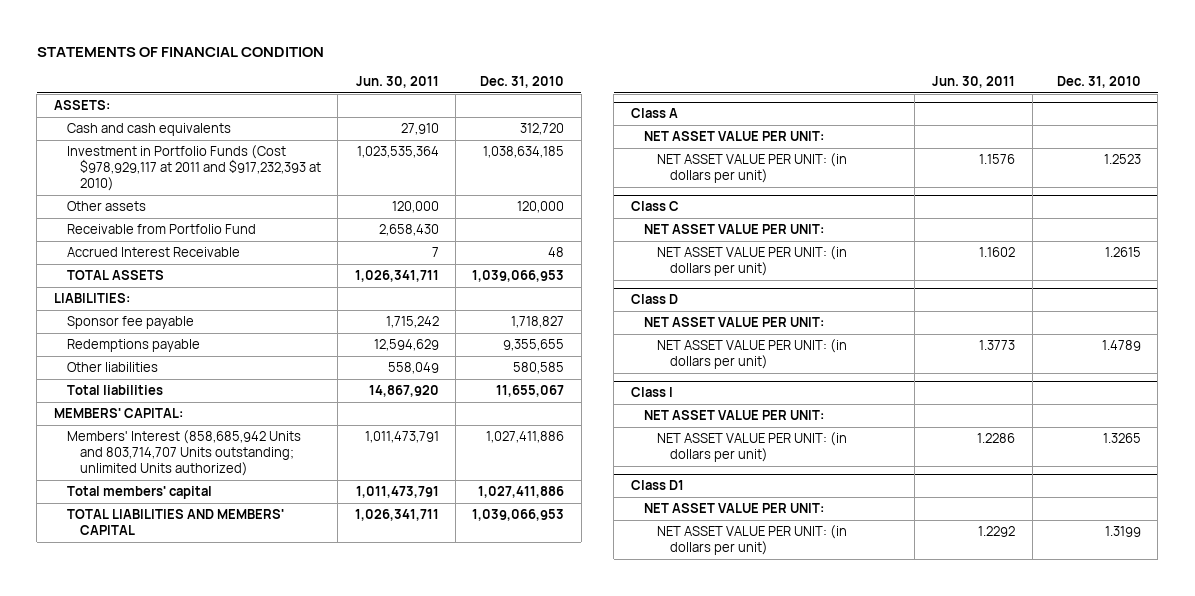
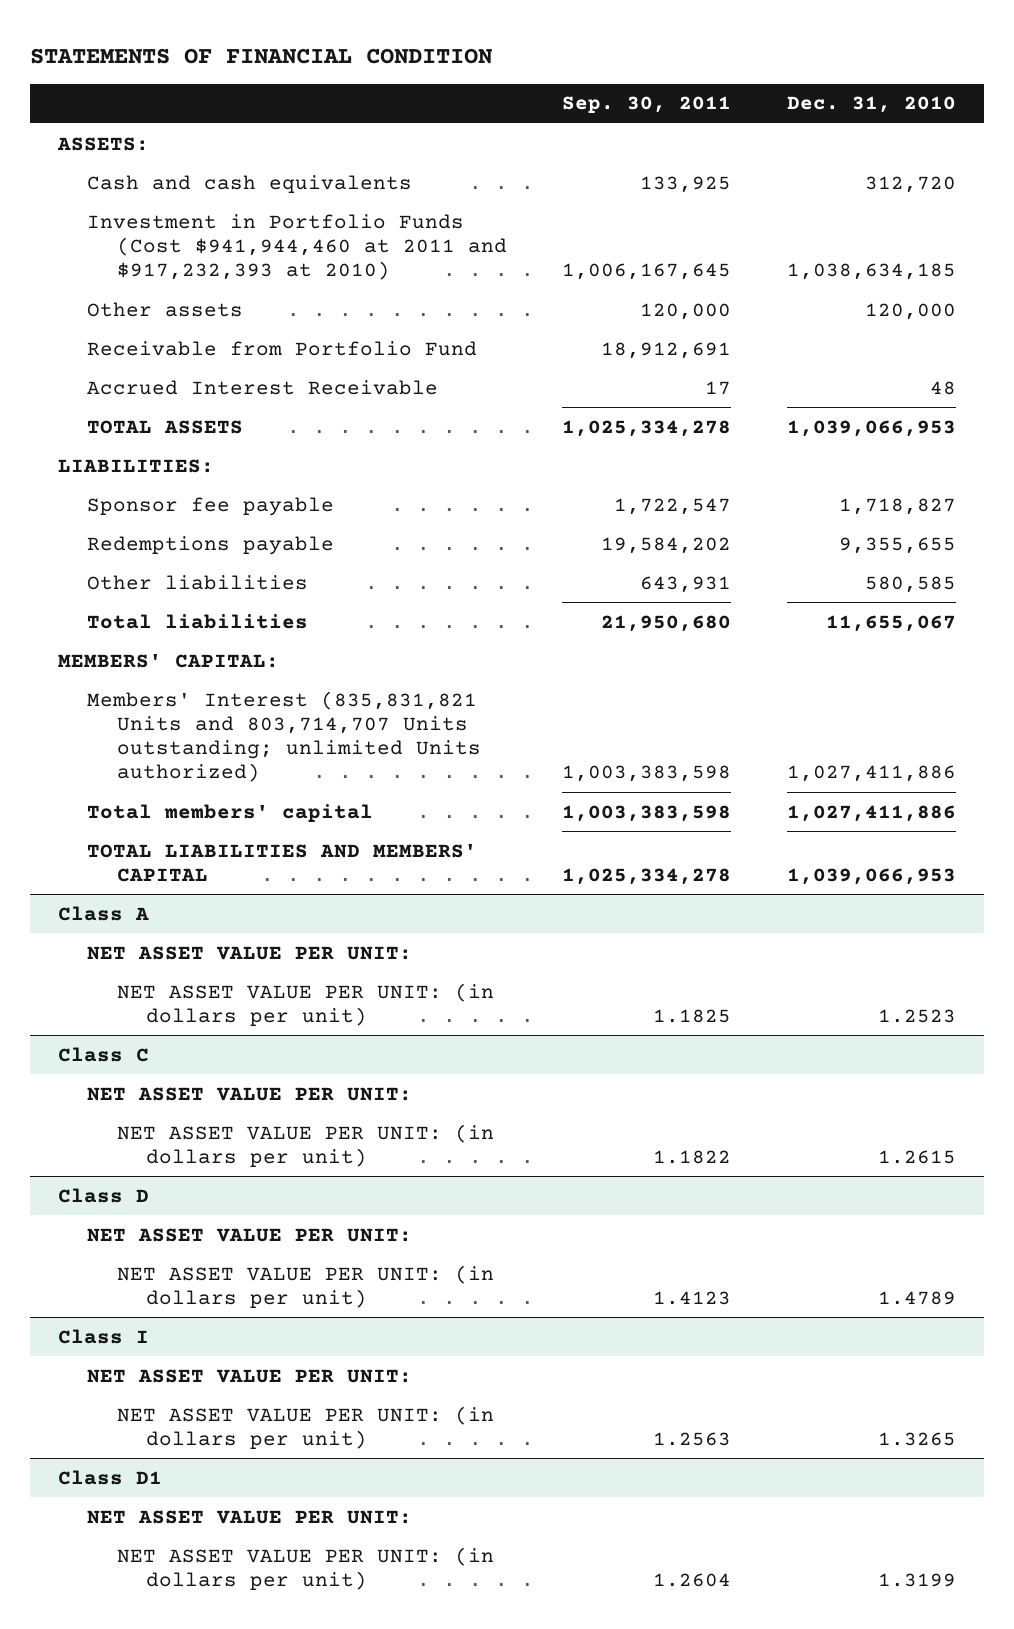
[355,76,439,89] Jun. 30, 2011 -> none
none -> [562,96,732,114] Sep. 30, 2011
[66,145,322,192] Investment in Portfolio Funds (Cost $978,929,117 at 2011 and $917,232,393 at 2010) -> [87,213,507,281] Investment in Portfolio Funds (Cost $941,944,460 at 2011 and $917,232,393 at 2010)
[66,430,301,477] Members' Interest (858,685,942 Units and 803,714,707 Units outstanding; unlimited Units authorized) -> [87,690,481,783] Members' Interest (835,831,821 Units and 803,714,707 Units outstanding; unlimited Units authorized)

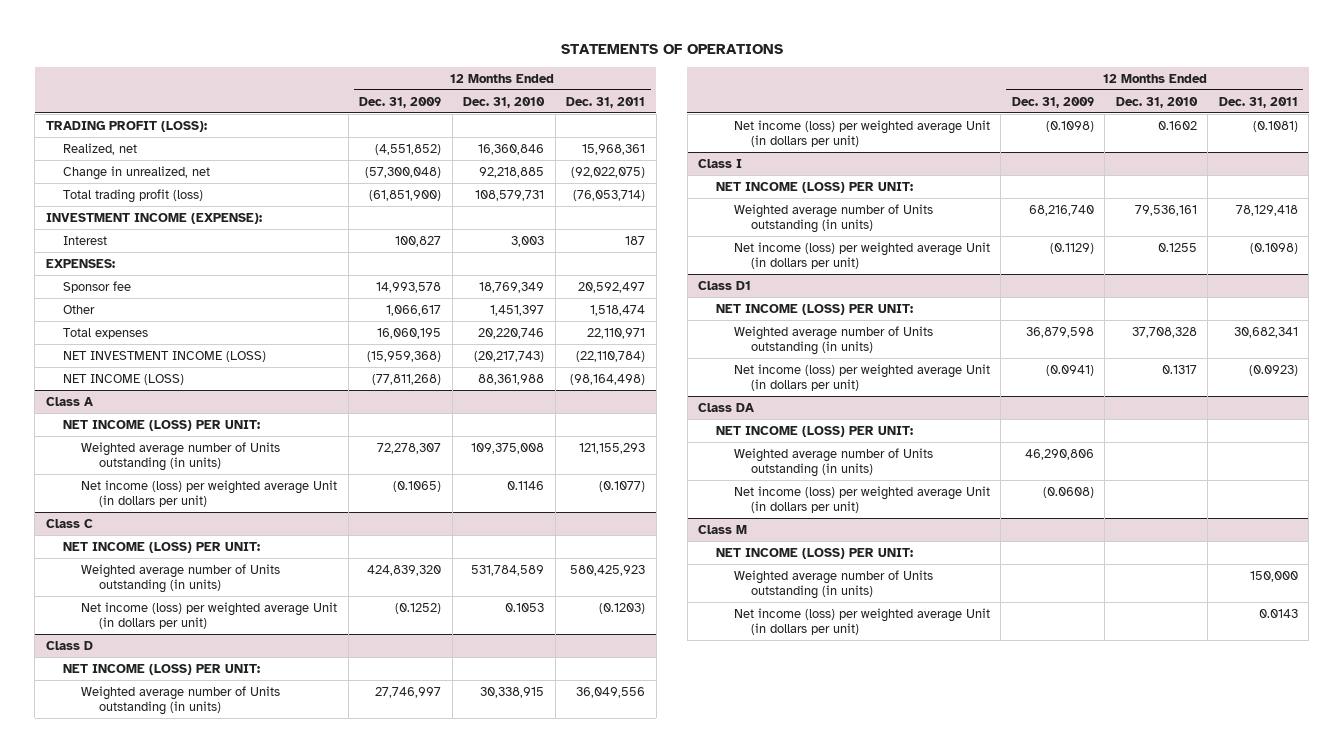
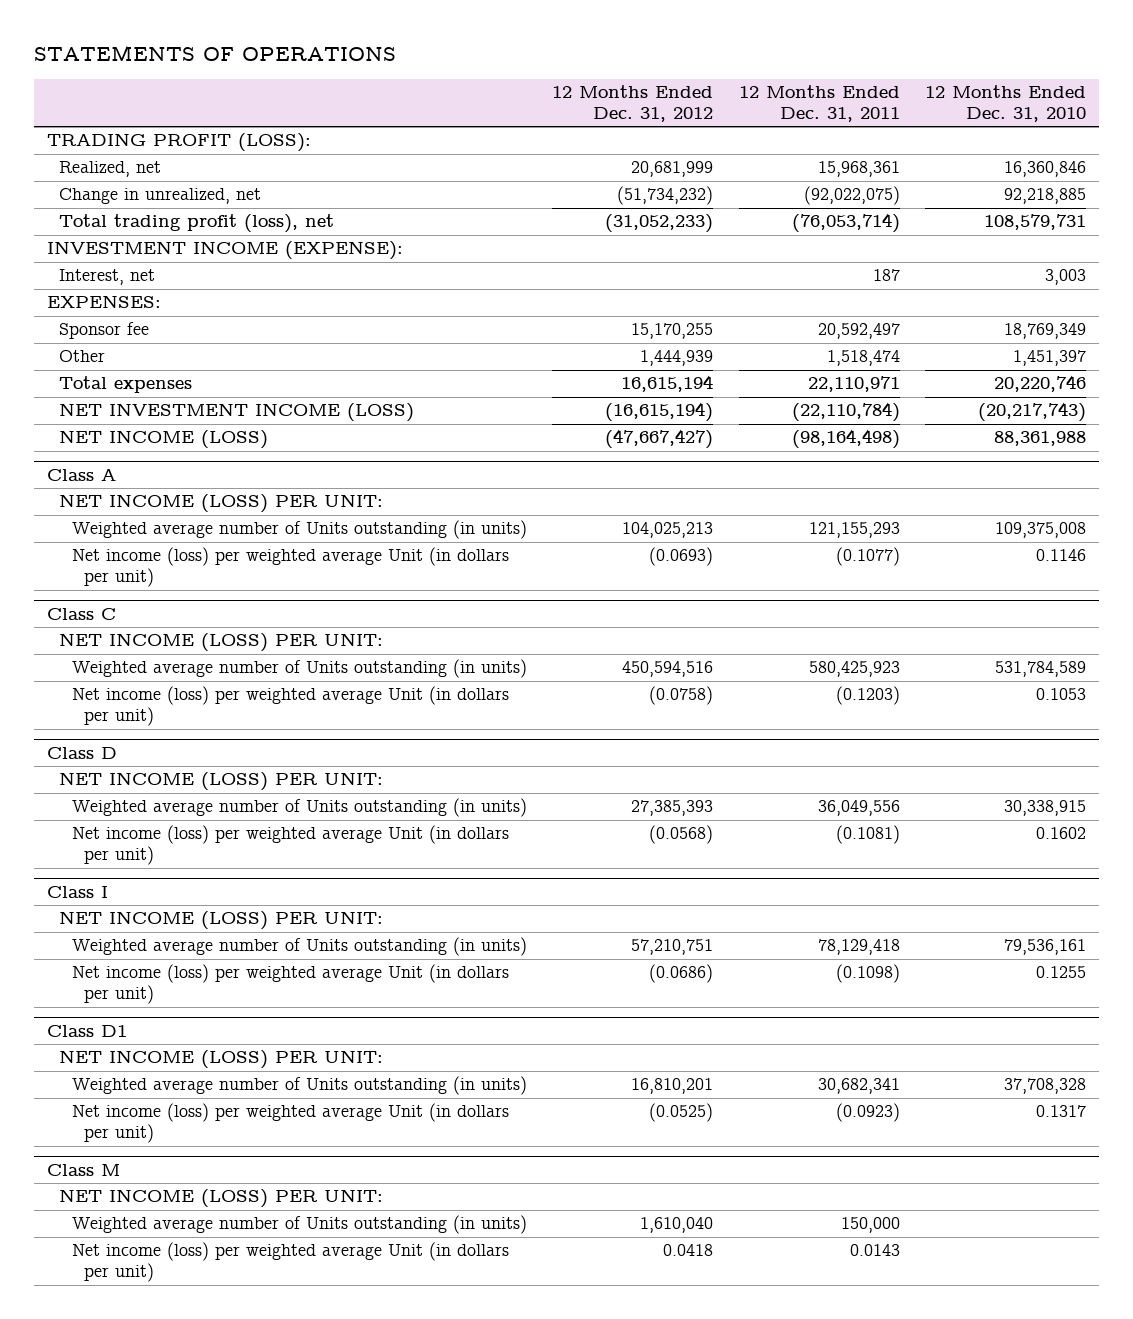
[359,96,442,108] Dec. 31, 2009 -> none
none -> [552,85,714,123] 12 Months Ended Dec. 31, 2012
[63,188,204,203] Total trading profit (loss) -> [59,214,335,234] Total trading profit (loss), net
[63,235,108,245] Interest -> [59,269,156,286] Interest, net
[698,402,755,412] Class DA -> none
[716,425,914,437] NET INCOME (LOSS) PER UNIT: -> none
[733,447,933,477] Weighted average number of Units outstanding (in units) -> none
[733,485,990,513] Net income (loss) per weighted average Unit (in dollars per unit) -> none

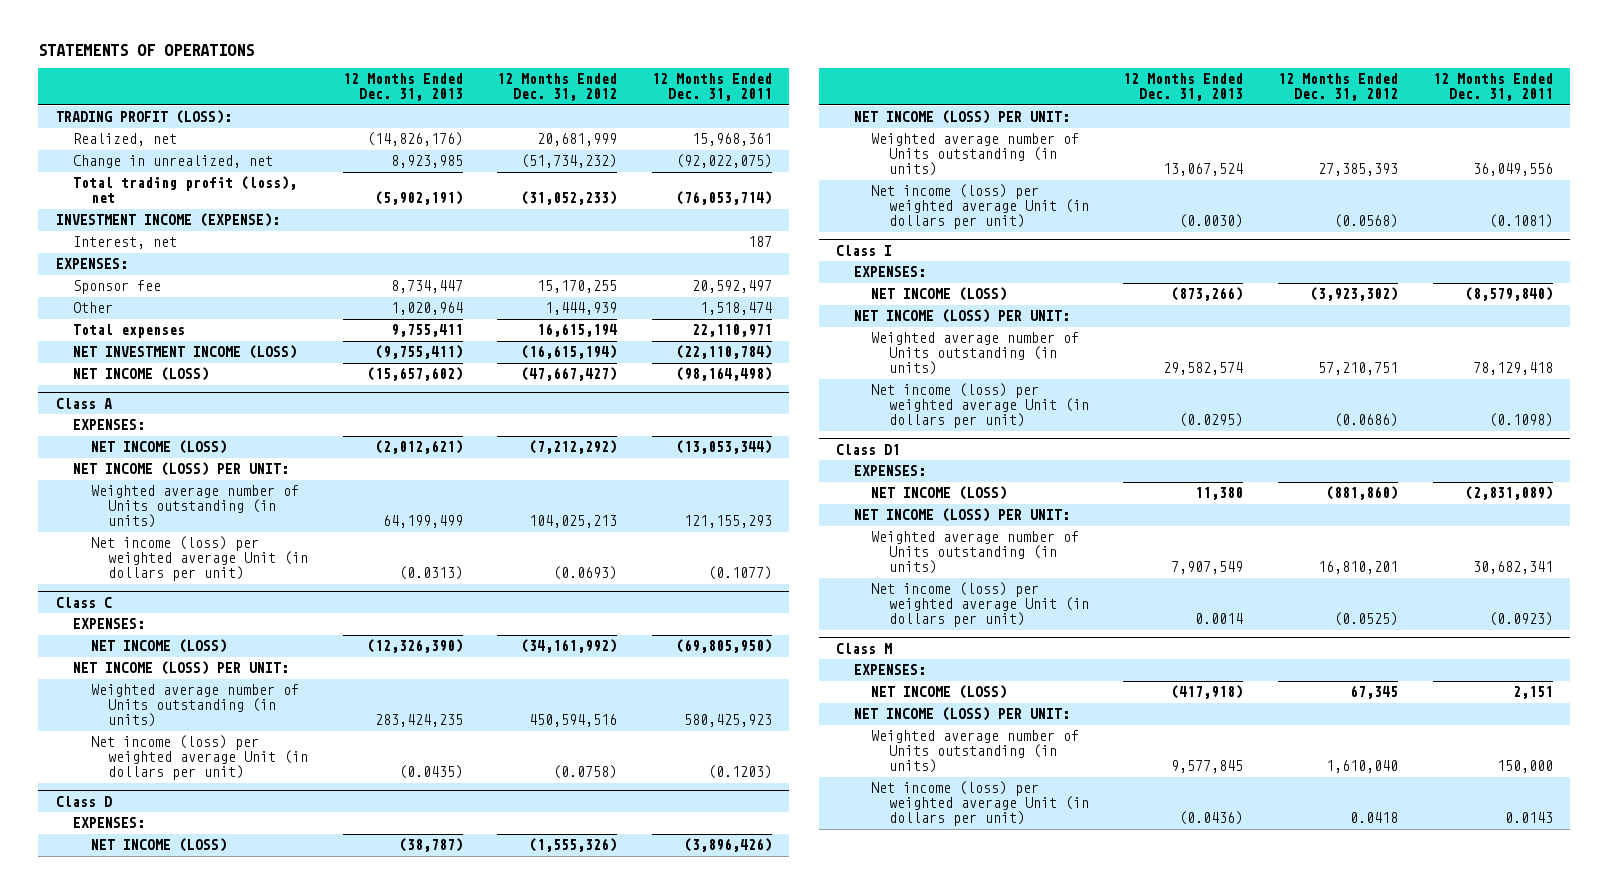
[924,85,1086,123] 12 Months Ended Dec. 31, 2010 -> none
none -> [342,73,463,102] 12 Months Ended Dec. 31, 2013
none -> [73,419,146,431] EXPENSES:
none -> [90,440,227,455] NET INCOME (LOSS)
none -> [73,618,146,630] EXPENSES:
none -> [90,639,227,654] NET INCOME (LOSS)
none -> [73,817,146,829] EXPENSES:
none -> [90,838,227,853] NET INCOME (LOSS)
none -> [853,266,926,278] EXPENSES:
none -> [871,287,1008,302] NET INCOME (LOSS)
none -> [853,465,926,477] EXPENSES:
none -> [871,486,1008,501] NET INCOME (LOSS)
none -> [853,664,926,676] EXPENSES:
none -> [871,685,1008,700] NET INCOME (LOSS)

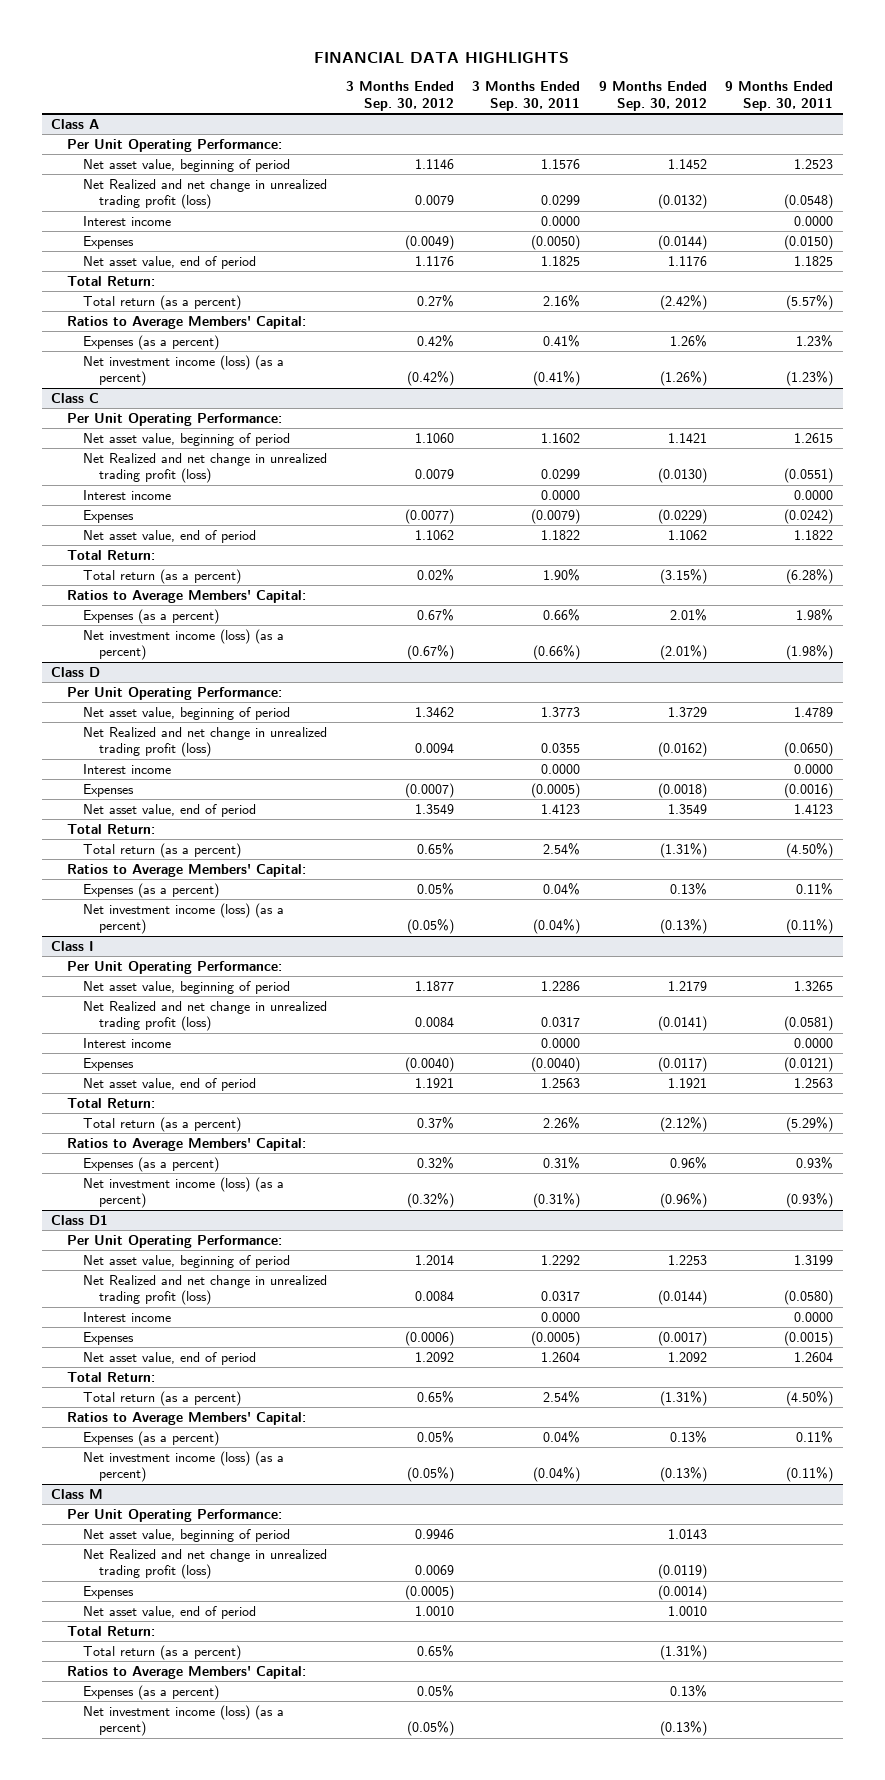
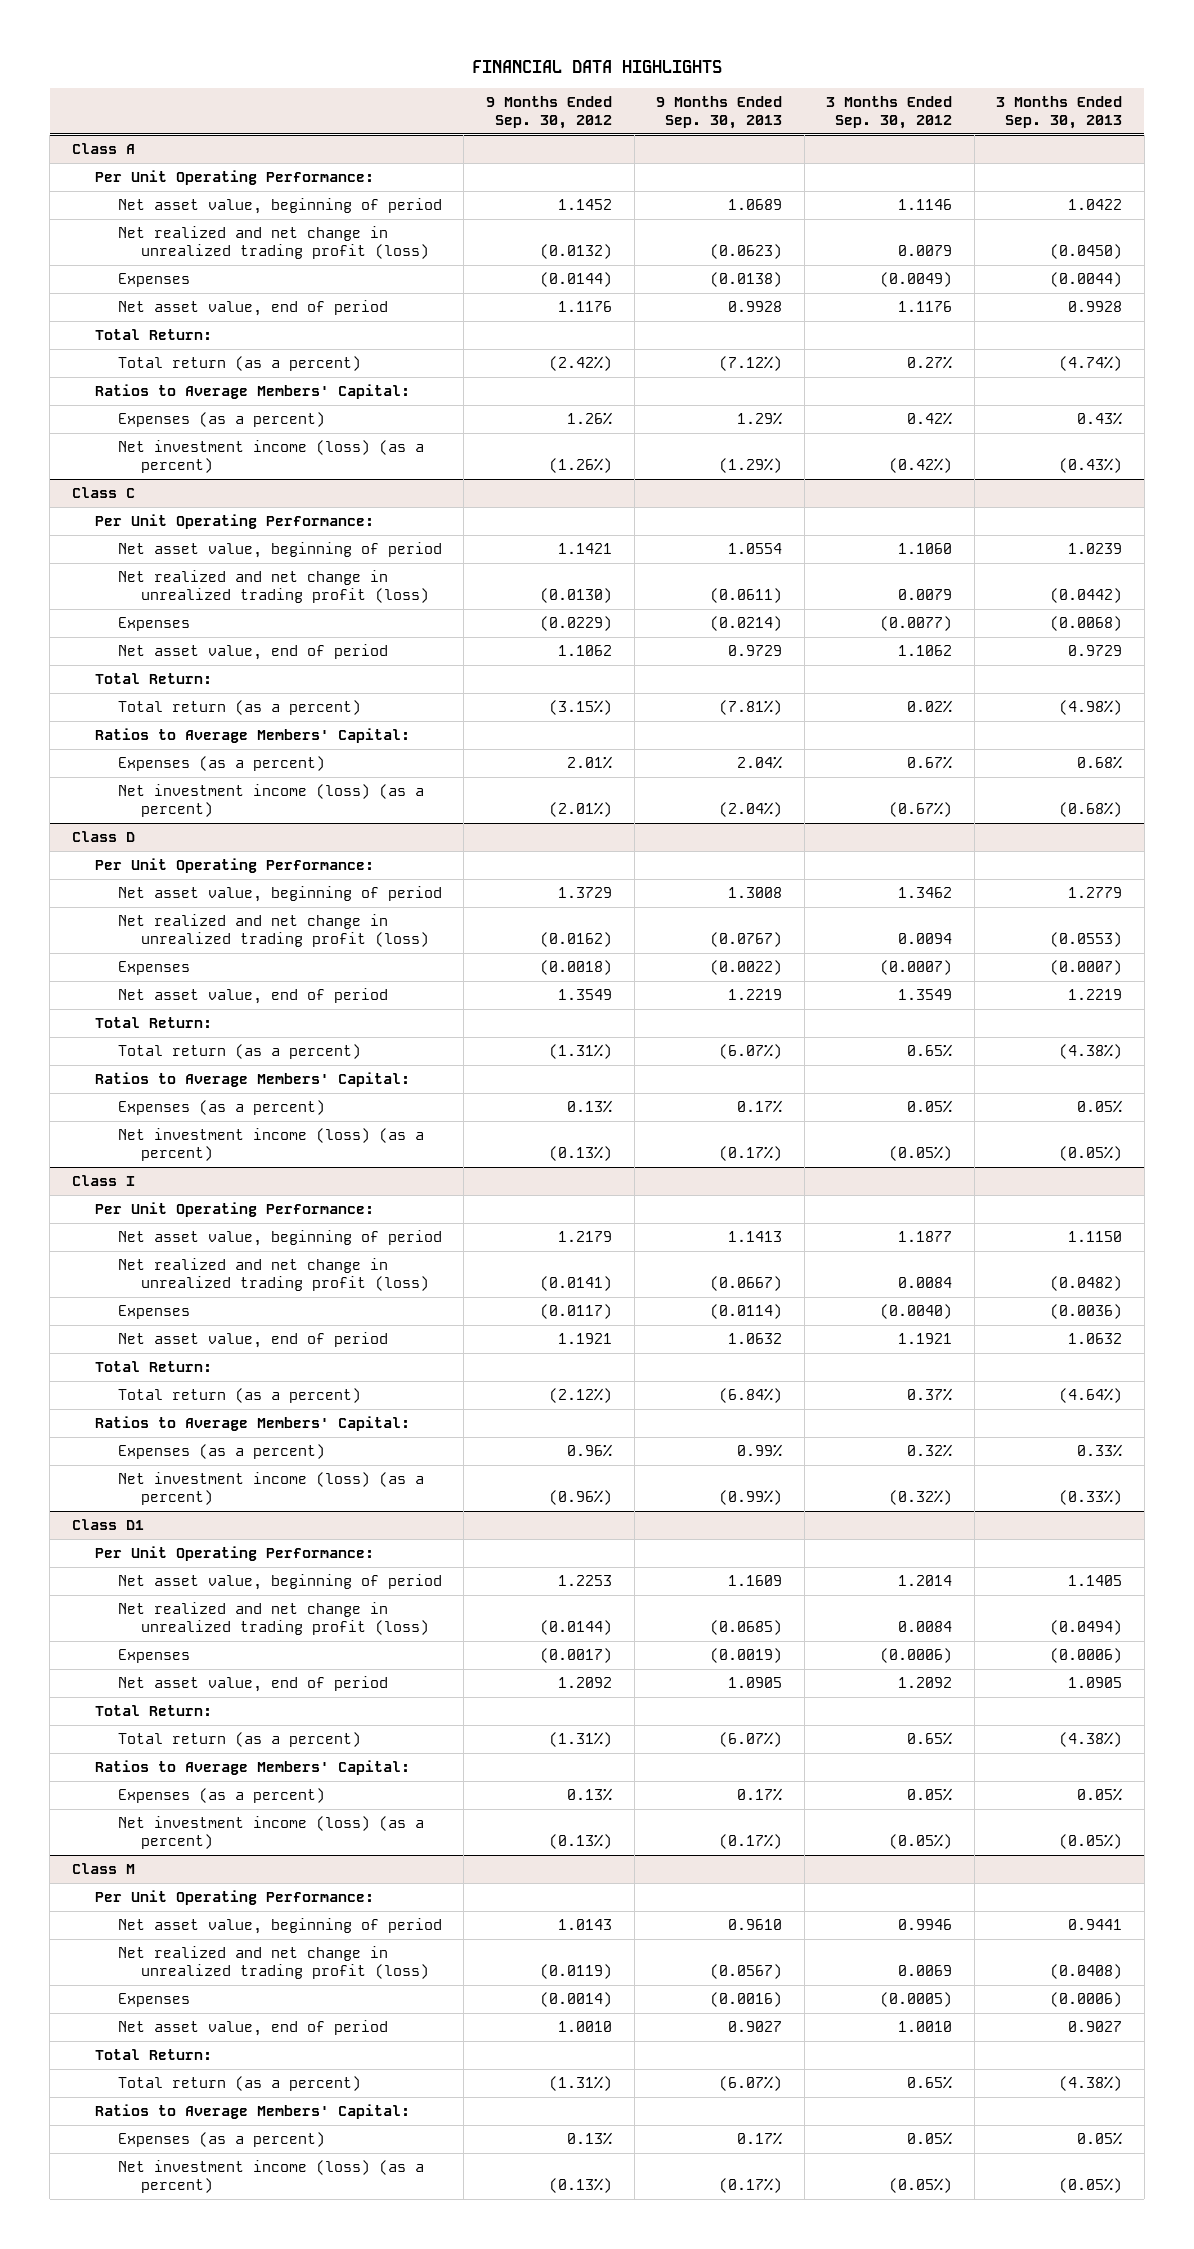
[472,80,581,111] 3 Months Ended Sep. 30, 2011 -> none
[725,80,834,111] 9 Months Ended Sep. 30, 2011 -> none
none -> [656,96,783,129] 9 Months Ended Sep. 30, 2013
none -> [996,96,1123,129] 3 Months Ended Sep. 30, 2013
[83,215,172,226] Interest income -> none
[83,178,328,210] Net Realized and net change in unrealized trading profit (loss) -> [117,226,429,259] Net realized and net change in unrealized trading profit (loss)
[83,489,172,500] Interest income -> none
[83,452,328,484] Net Realized and net change in unrealized trading profit (loss) -> [117,570,429,603] Net realized and net change in unrealized trading profit (loss)
[83,763,172,774] Interest income -> none
[83,726,328,758] Net Realized and net change in unrealized trading profit (loss) -> [117,914,429,947] Net realized and net change in unrealized trading profit (loss)
[83,1037,172,1048] Interest income -> none
[83,1000,328,1032] Net Realized and net change in unrealized trading profit (loss) -> [117,1258,429,1291] Net realized and net change in unrealized trading profit (loss)
[83,1311,172,1322] Interest income -> none
[83,1274,328,1306] Net Realized and net change in unrealized trading profit (loss) -> [117,1602,429,1635] Net realized and net change in unrealized trading profit (loss)
[83,1548,328,1580] Net Realized and net change in unrealized trading profit (loss) -> [117,1946,429,1979] Net realized and net change in unrealized trading profit (loss)

